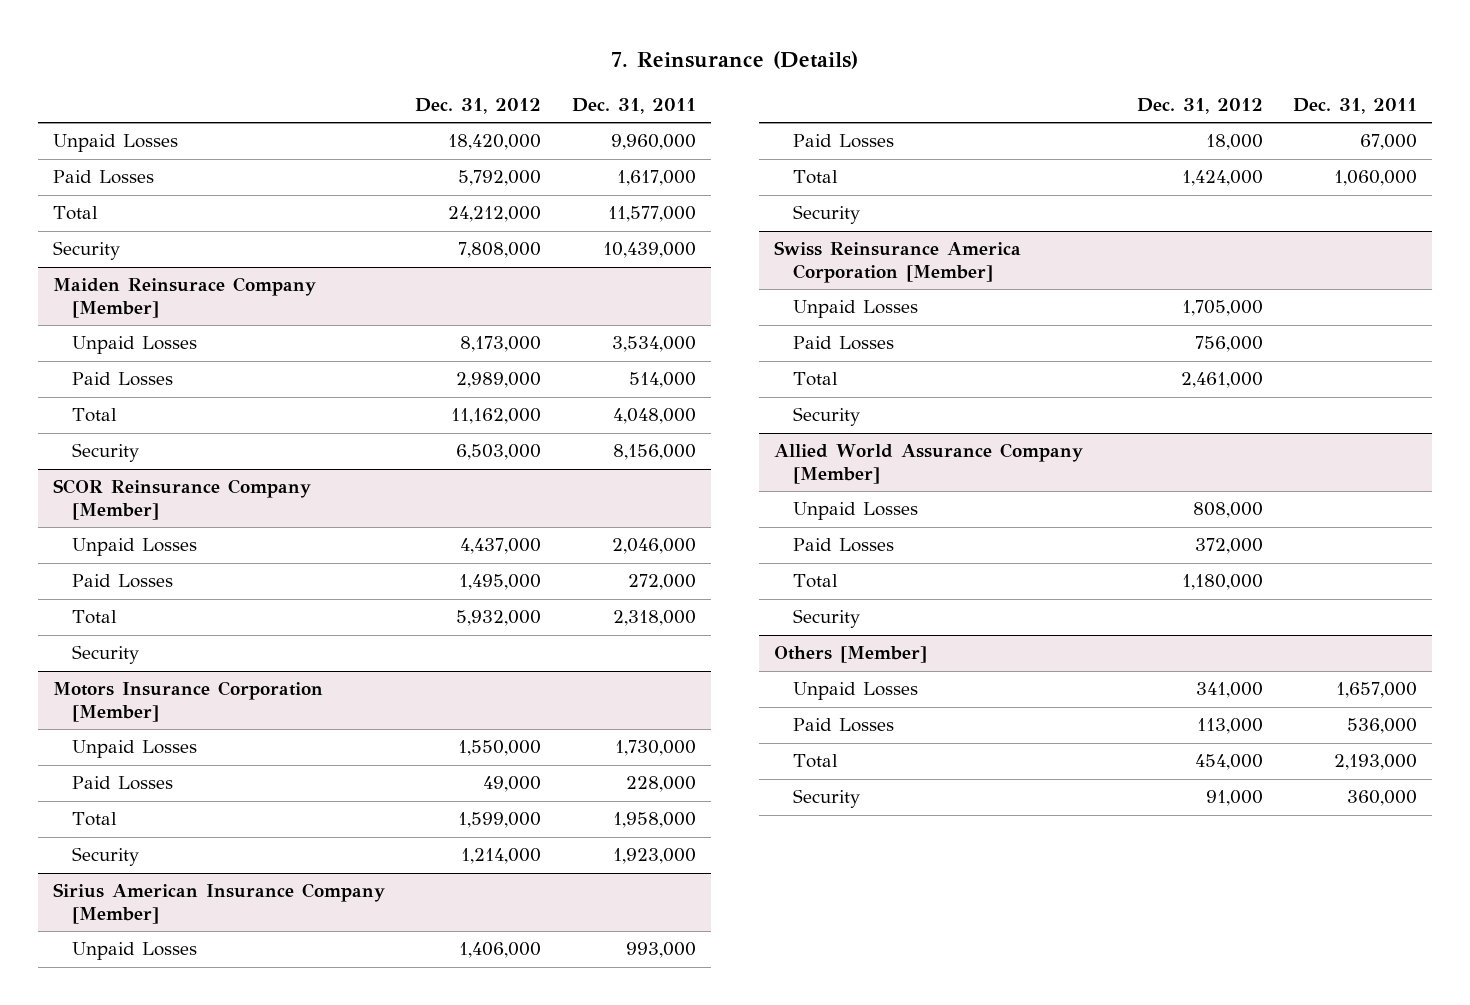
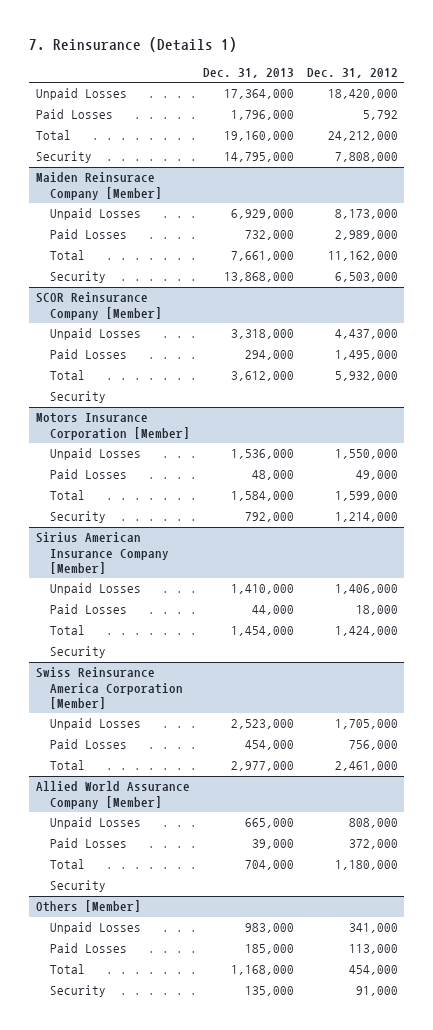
[611,51,859,70] 7. Reinsurance (Details) -> [29,36,238,52] 7. Reinsurance (Details 1)
[571,98,696,115] Dec. 31, 2011 -> none
none -> [203,68,295,79] Dec. 31, 2013
[458,170,542,187] 5,792,000 -> [362,110,398,121] 5,792
[793,407,861,427] Security -> none

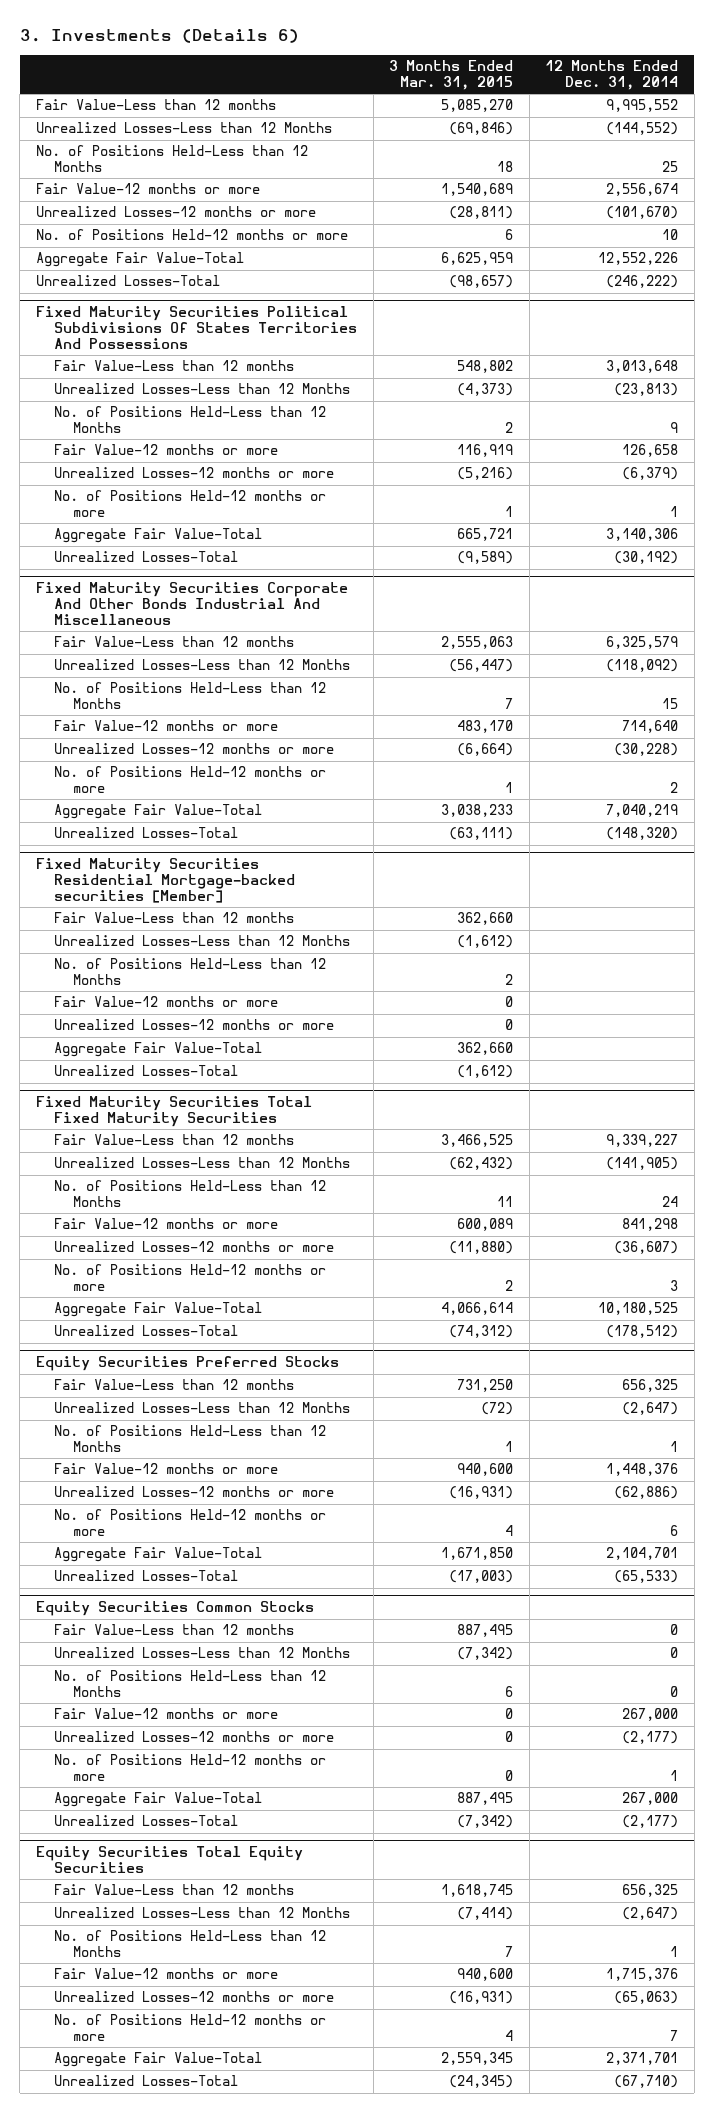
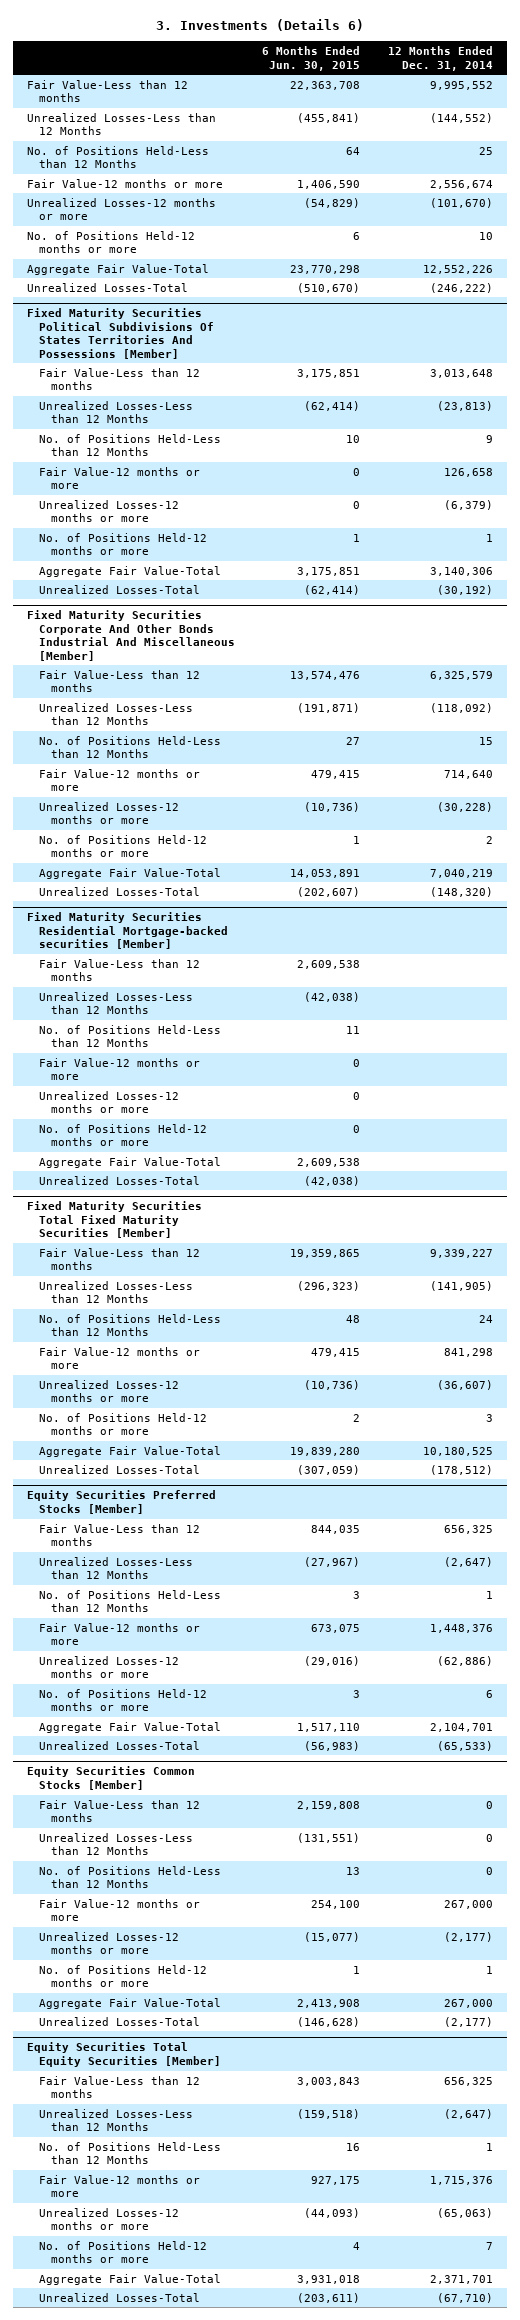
[389,59,514,90] 3 Months Ended Mar. 31, 2015 -> none
none -> [262,46,361,71] 6 Months Ended Jun. 30, 2015
[35,306,358,350] Fixed Maturity Securities Political Subdivisions Of States Territories And Possessions -> [27,308,214,359] Fixed Maturity Securities Political Subdivisions Of States Territories And Possessions [Member]
[35,582,348,626] Fixed Maturity Securities Corporate And Other Bonds Industrial And Miscellaneous -> [27,610,235,661] Fixed Maturity Securities Corporate And Other Bonds Industrial And Miscellaneous [Member]
none -> [38,1123,207,1147] No. of Positions Held-12 months or more
[35,1096,312,1128] Fixed Maturity Securities Total Fixed Maturity Securities -> [27,1201,203,1239] Fixed Maturity Securities Total Fixed Maturity Securities [Member]
[35,1356,339,1372] Equity Securities Preferred Stocks -> [27,1490,217,1514] Equity Securities Preferred Stocks [Member]
[35,1601,314,1617] Equity Securities Common Stocks -> [27,1766,196,1790] Equity Securities Common Stocks [Member]
[35,1846,303,1874] Equity Securities Total Equity Securities -> [27,2042,221,2067] Equity Securities Total Equity Securities [Member]

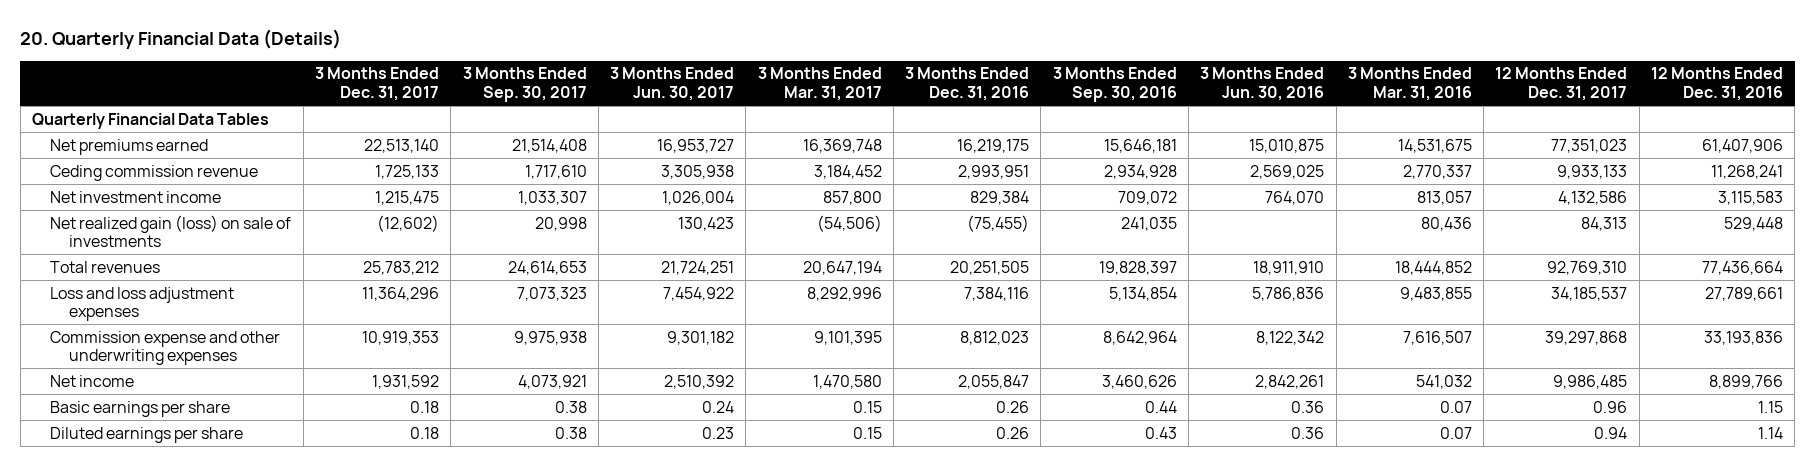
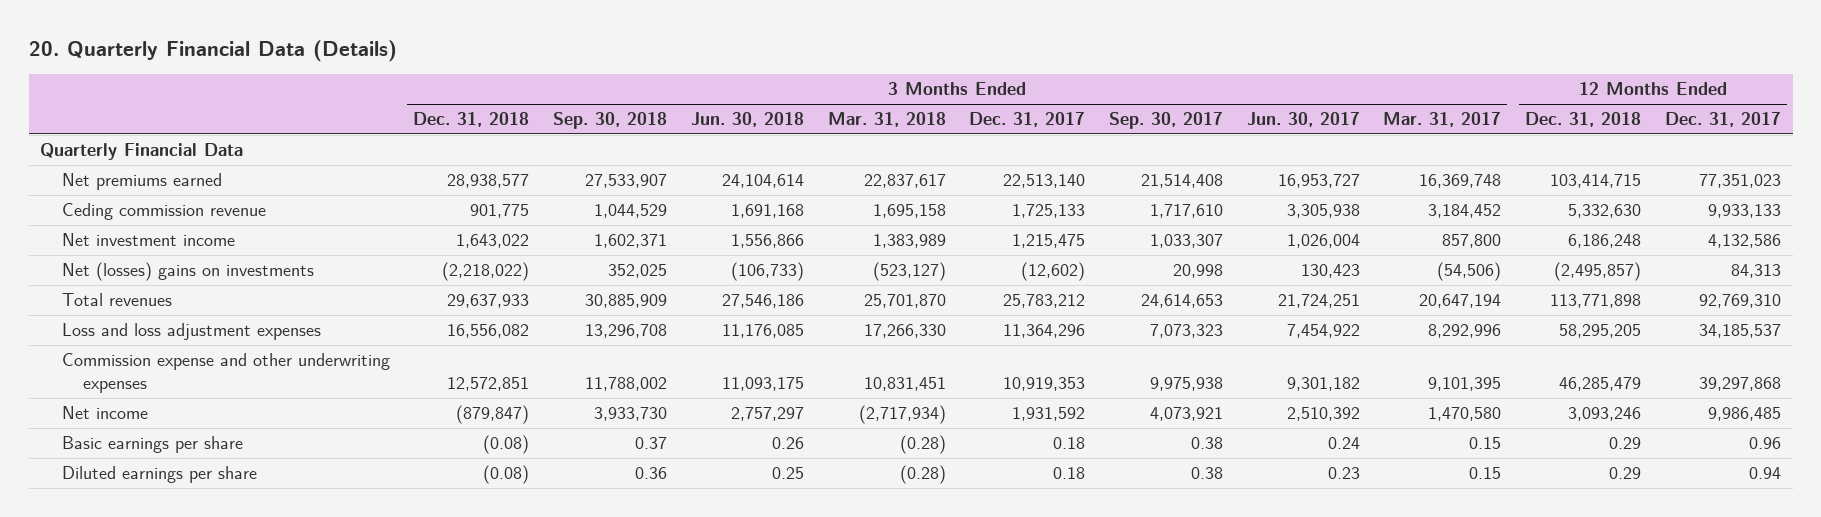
[905,67,1030,101] 3 Months Ended Dec. 31, 2016 -> none
[1052,67,1177,102] 3 Months Ended Sep. 30, 2016 -> none
[1200,67,1325,101] 3 Months Ended Jun. 30, 2016 -> none
[1347,67,1472,101] 3 Months Ended Mar. 31, 2016 -> none
[1650,67,1783,101] 12 Months Ended Dec. 31, 2016 -> none
none -> [413,112,530,128] Dec. 31, 2018
none -> [553,112,668,130] Sep. 30, 2018
none -> [690,112,804,128] Jun. 30, 2018
none -> [827,112,946,128] Mar. 31, 2018
none -> [1525,112,1642,128] Dec. 31, 2018
[31,112,269,129] Quarterly Financial Data Tables -> [40,143,244,161] Quarterly Financial Data
[50,214,292,248] Net realized gain (loss) on sale of investments -> [61,262,314,282] Net (losses) gains on investments

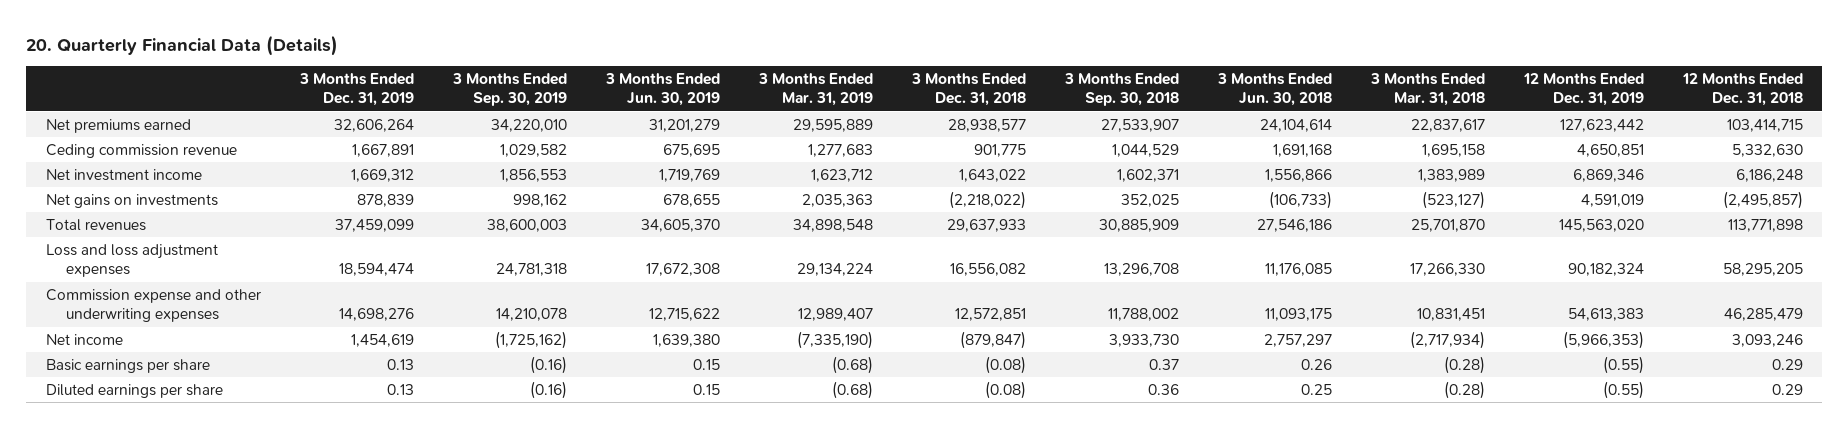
[969,112,1086,128] Dec. 31, 2017 -> none
[1108,112,1223,130] Sep. 30, 2017 -> none
[1246,112,1360,128] Jun. 30, 2017 -> none
[1383,112,1502,128] Mar. 31, 2017 -> none
[1664,112,1781,128] Dec. 31, 2017 -> none
none -> [298,73,414,107] 3 Months Ended Dec. 31, 2019
none -> [451,73,567,107] 3 Months Ended Sep. 30, 2019
none -> [604,73,720,107] 3 Months Ended Jun. 30, 2019
none -> [757,73,873,107] 3 Months Ended Mar. 31, 2019
none -> [1522,73,1644,107] 12 Months Ended Dec. 31, 2019
[40,143,244,161] Quarterly Financial Data -> none
[61,262,314,282] Net (losses) gains on investments -> [45,194,218,209] Net gains on investments

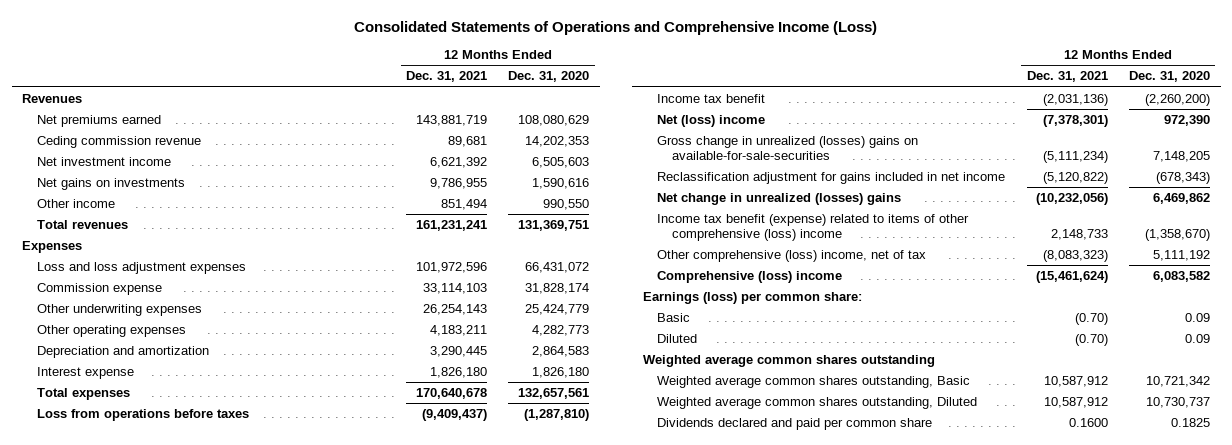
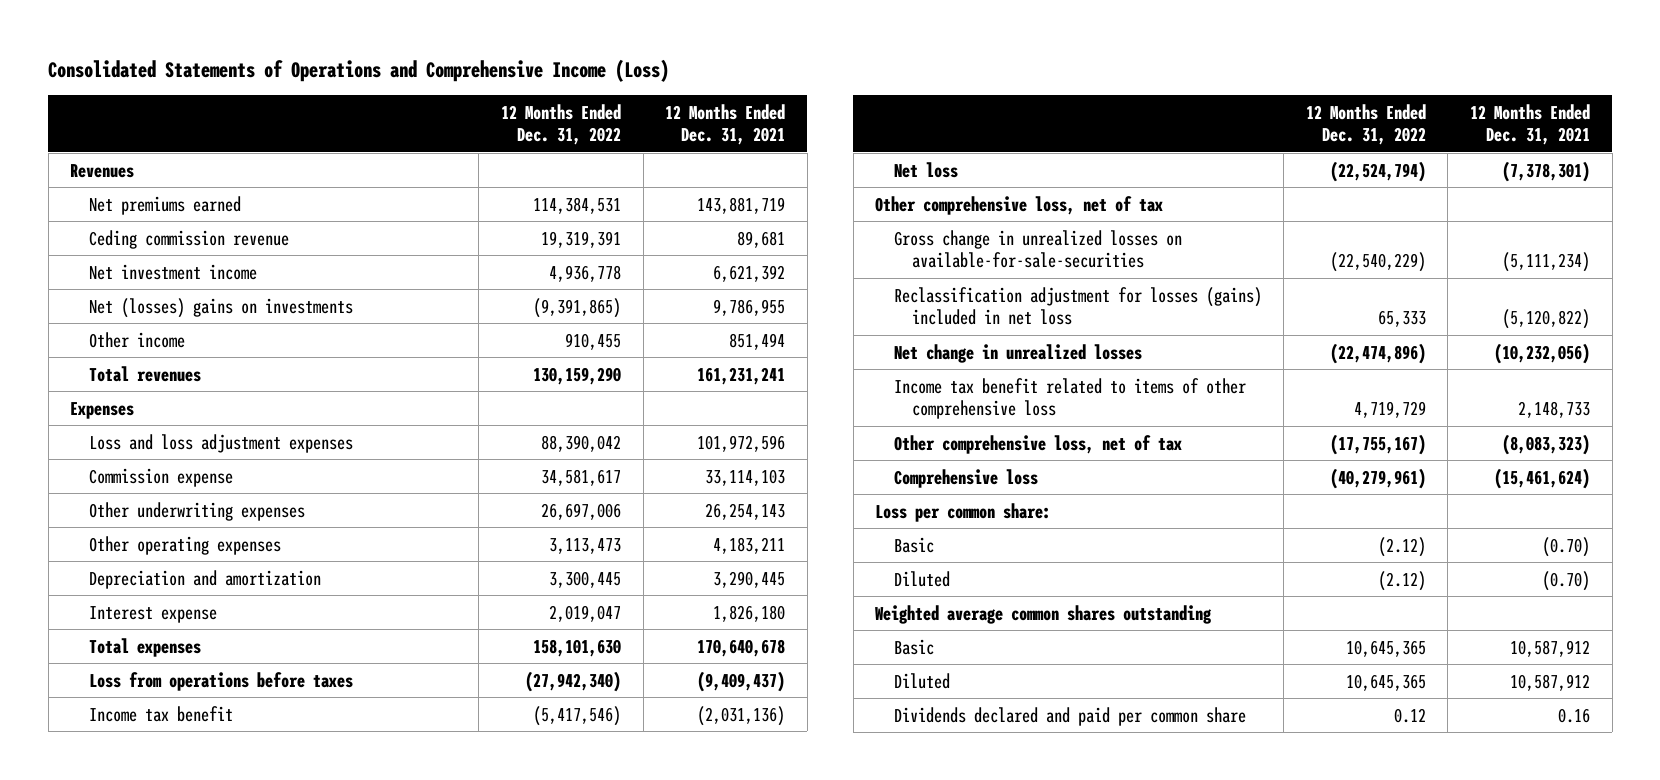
[508,71,590,83] Dec. 31, 2020 -> none
none -> [501,103,622,145] 12 Months Ended Dec. 31, 2022
[36,177,185,190] Net gains on investments -> [88,297,353,318] Net (losses) gains on investments
[657,114,766,127] Net (loss) income -> [893,161,958,178] Net loss
none -> [875,195,1164,215] Other comprehensive loss, net of tax
[657,135,919,161] Gross change in unrealized (losses) gains on available-for-sale-securities -> [893,229,1182,268] Gross change in unrealized losses on available-for-sale-securities
[657,171,1006,184] Reclassification adjustment for gains included in net income -> [893,286,1262,325] Reclassification adjustment for losses (gains) included in net loss
[657,192,902,205] Net change in unrealized (losses) gains -> [893,343,1142,363] Net change in unrealized losses
[657,213,970,242] Income tax benefit (expense) related to items of other comprehensive (loss) income -> [893,377,1246,419] Income tax benefit related to items of other comprehensive loss
[657,249,927,262] Other comprehensive (loss) income, net of tax -> [893,434,1182,454] Other comprehensive loss, net of tax
[657,270,843,283] Comprehensive (loss) income -> [893,468,1038,488] Comprehensive loss
[642,291,862,304] Earnings (loss) per common share: -> [875,502,1052,522] Loss per common share:
[657,375,971,388] Weighted average common shares outstanding, Basic -> [893,638,934,655] Basic
[657,396,978,409] Weighted average common shares outstanding, Diluted -> [893,672,950,689] Diluted
[1068,417,1108,427] 0.1600 -> [1557,707,1590,723] 0.16

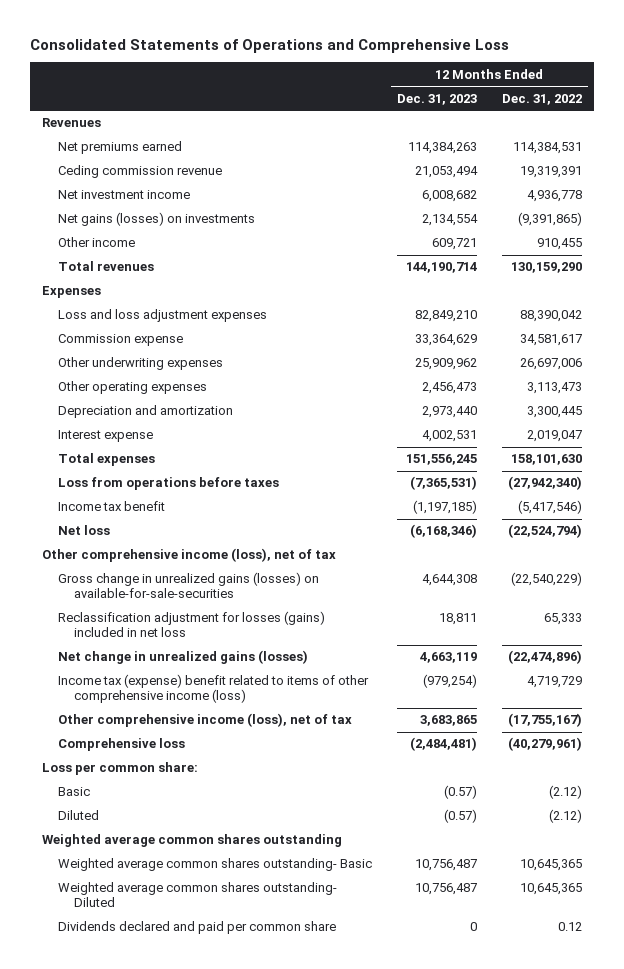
[48,58,670,82] Consolidated Statements of Operations and Comprehensive Income (Loss) -> [29,38,509,53] Consolidated Statements of Operations and Comprehensive Loss
[665,103,786,145] 12 Months Ended Dec. 31, 2021 -> none
none -> [396,93,477,105] Dec. 31, 2023
[88,297,353,318] Net (losses) gains on investments -> [58,212,256,227] Net gains (losses) on investments
[875,195,1164,215] Other comprehensive loss, net of tax -> [42,548,337,563] Other comprehensive income (loss), net of tax
[893,229,1182,268] Gross change in unrealized losses on available-for-sale-securities -> [58,572,320,599] Gross change in unrealized gains (losses) on available-for-sale-securities
[893,343,1142,363] Net change in unrealized losses -> [58,650,309,665] Net change in unrealized gains (losses)
[893,377,1246,419] Income tax benefit related to items of other comprehensive loss -> [58,674,370,704] Income tax (expense) benefit related to items of other comprehensive income (loss)
[893,434,1182,454] Other comprehensive loss, net of tax -> [58,713,353,728] Other comprehensive income (loss), net of tax
[893,638,934,655] Basic -> [58,858,373,872] Weighted average common shares outstanding- Basic
[893,672,950,689] Diluted -> [58,882,338,908] Weighted average common shares outstanding- Diluted

